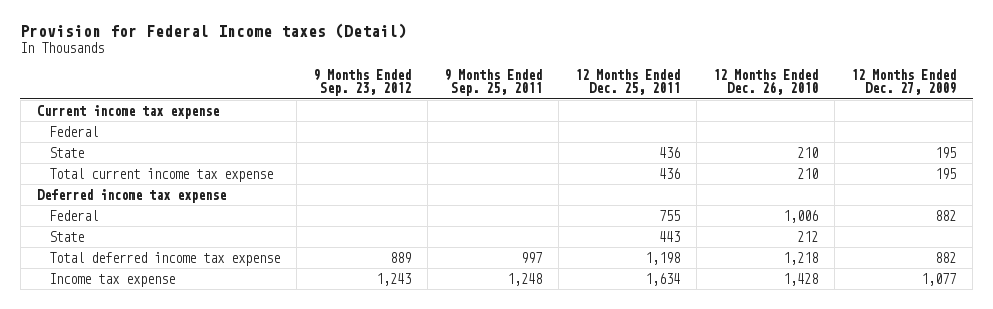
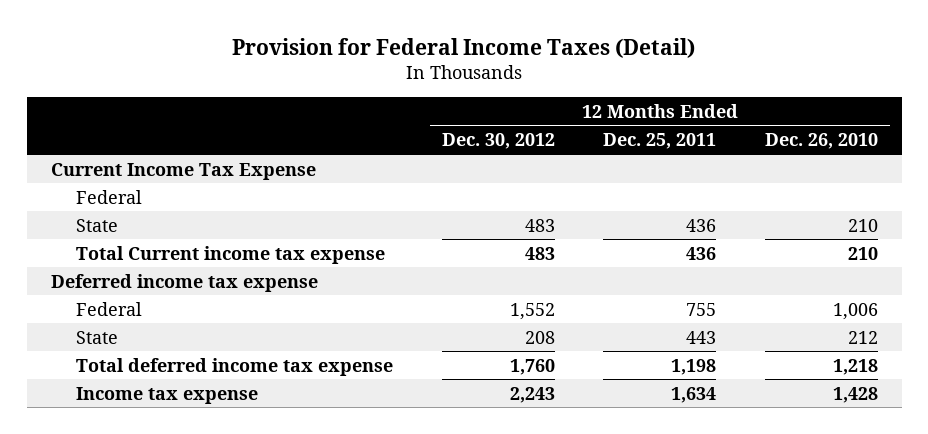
[20,23,408,40] Provision for Federal Income taxes (Detail) -> [232,37,696,58] Provision for Federal Income Taxes (Detail)
[313,68,412,97] 9 Months Ended Sep. 23, 2012 -> none
[444,68,543,97] 9 Months Ended Sep. 25, 2011 -> none
[851,68,957,96] 12 Months Ended Dec. 27, 2009 -> none
none -> [441,133,555,150] Dec. 30, 2012
[36,104,219,119] Current income tax expense -> [50,162,316,180] Current Income Tax Expense
[48,167,273,182] Total current income tax expense -> [76,245,386,264] Total Current income tax expense

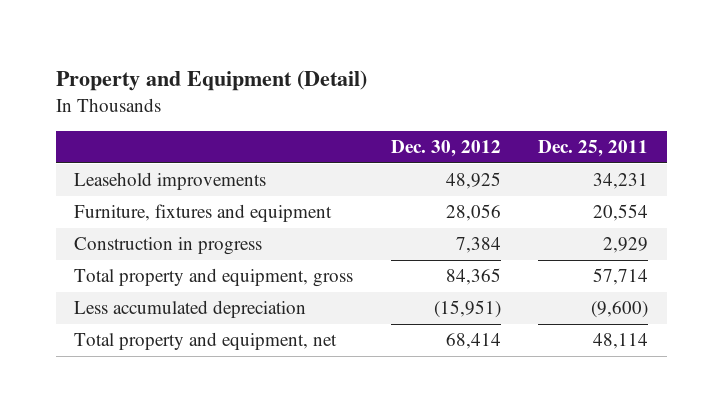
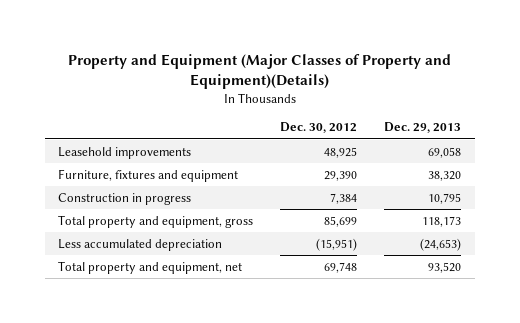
[55,69,367,91] Property and Equipment (Detail) -> [67,53,451,90] Property and Equipment (Major Classes of Property and Equipment)(Details)
[538,140,649,158] Dec. 25, 2011 -> none
none -> [384,122,462,134] Dec. 29, 2013
[445,204,501,222] 28,056 -> [324,170,358,181] 29,390
[445,268,501,286] 84,365 -> [324,215,358,227] 85,699
[445,333,501,350] 68,414 -> [324,261,358,273] 69,748

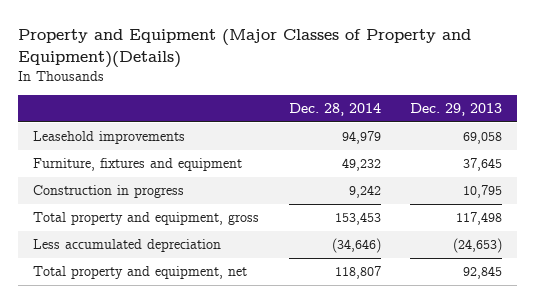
[280,122,358,134] Dec. 30, 2012 -> none
none -> [288,103,381,117] Dec. 28, 2014
[428,170,462,181] 38,320 -> [462,158,502,172] 37,645
[422,215,462,227] 118,173 -> [455,212,502,226] 117,498
[428,261,462,273] 93,520 -> [462,266,502,280] 92,845

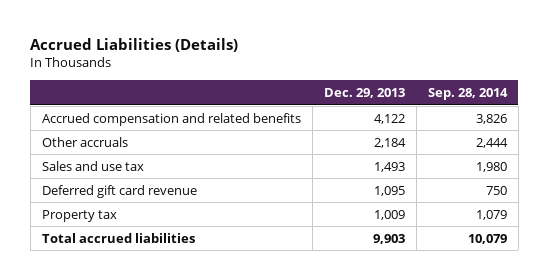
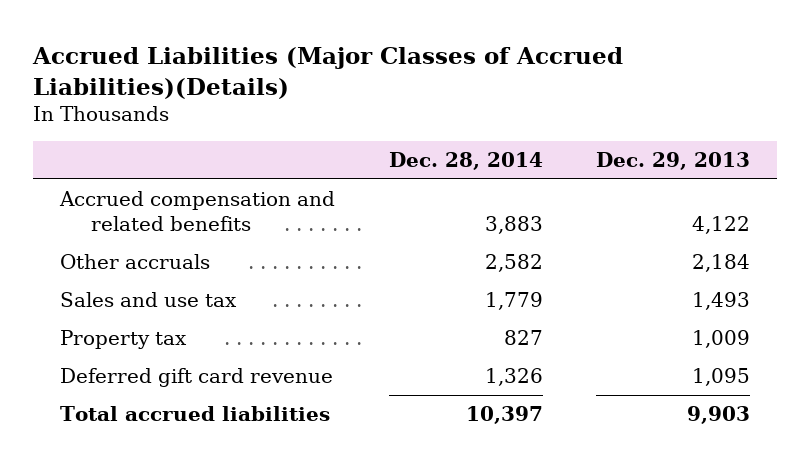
[30,38,239,53] Accrued Liabilities (Details) -> [32,46,624,99] Accrued Liabilities (Major Classes of Accrued Liabilities)(Details)
[427,87,508,100] Sep. 28, 2014 -> none
none -> [388,152,543,171] Dec. 28, 2014
[41,184,197,198] Deferred gift card revenue -> [59,367,333,387] Deferred gift card revenue

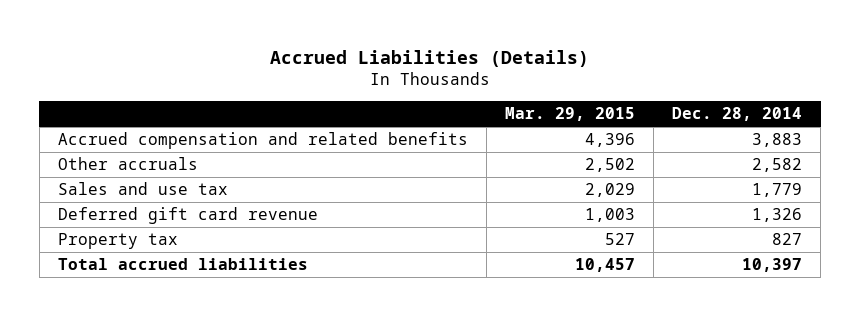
[32,46,624,99] Accrued Liabilities (Major Classes of Accrued Liabilities)(Details) -> [270,49,590,67] Accrued Liabilities (Details)
[596,152,751,171] Dec. 29, 2013 -> none
none -> [505,107,636,122] Mar. 29, 2015
[59,329,187,349] Property tax -> [57,233,178,250] Property tax

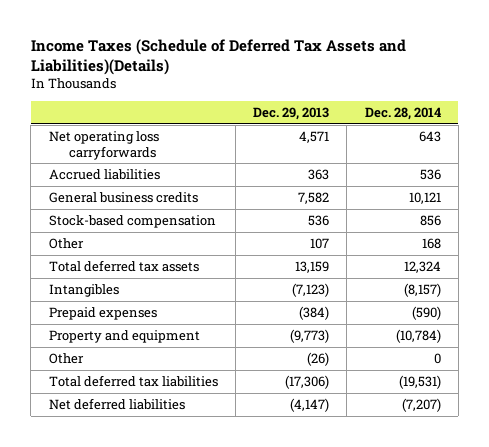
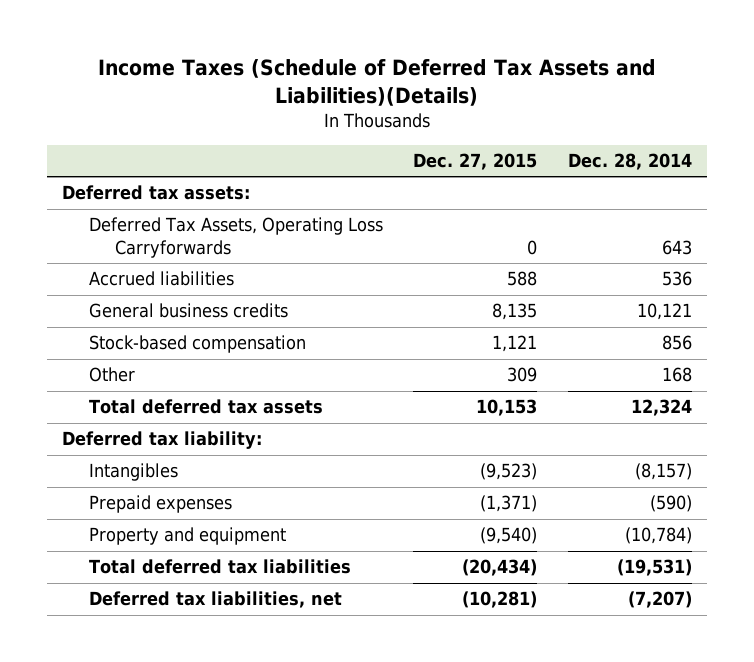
[253,107,330,121] Dec. 29, 2013 -> none
none -> [413,153,538,171] Dec. 27, 2015
none -> [62,185,251,201] Deferred tax assets:
[48,130,159,160] Net operating loss carryforwards -> [88,217,383,258] Deferred Tax Assets, Operating Loss Carryforwards
none -> [62,431,263,450] Deferred tax liability:
[48,352,84,364] Other -> none
[48,397,185,410] Net deferred liabilities -> [88,591,342,609] Deferred tax liabilities, net

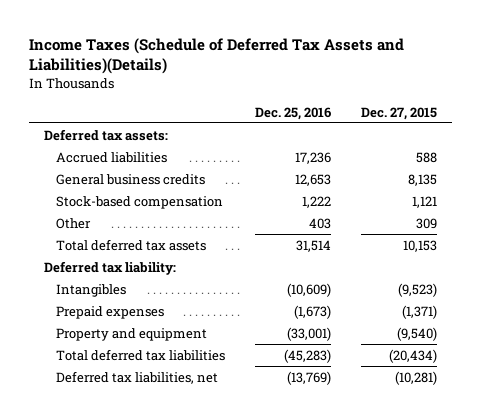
[567,153,692,171] Dec. 28, 2014 -> none
none -> [254,106,331,120] Dec. 25, 2016
[88,217,383,258] Deferred Tax Assets, Operating Loss Carryforwards -> none

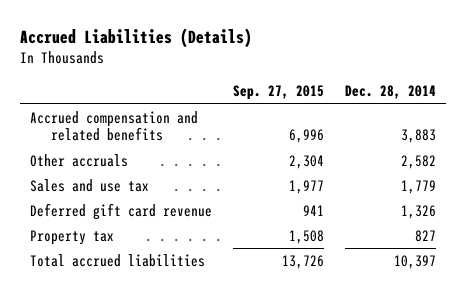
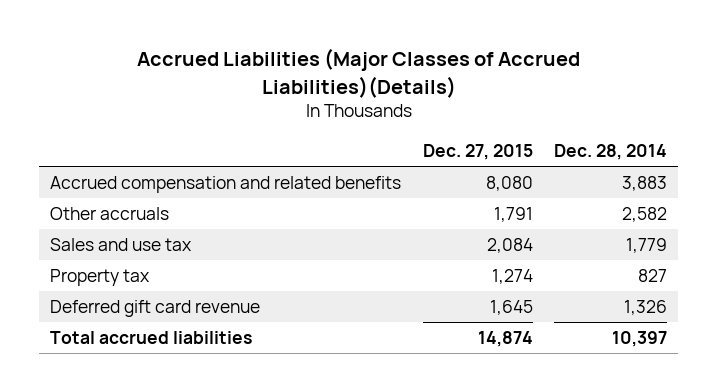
[19,28,252,49] Accrued Liabilities (Details) -> [136,48,580,98] Accrued Liabilities (Major Classes of Accrued Liabilities)(Details)
[232,85,324,101] Sep. 27, 2015 -> none
none -> [422,144,533,161] Dec. 27, 2015
[30,202,213,220] Deferred gift card revenue -> [49,300,260,318] Deferred gift card revenue

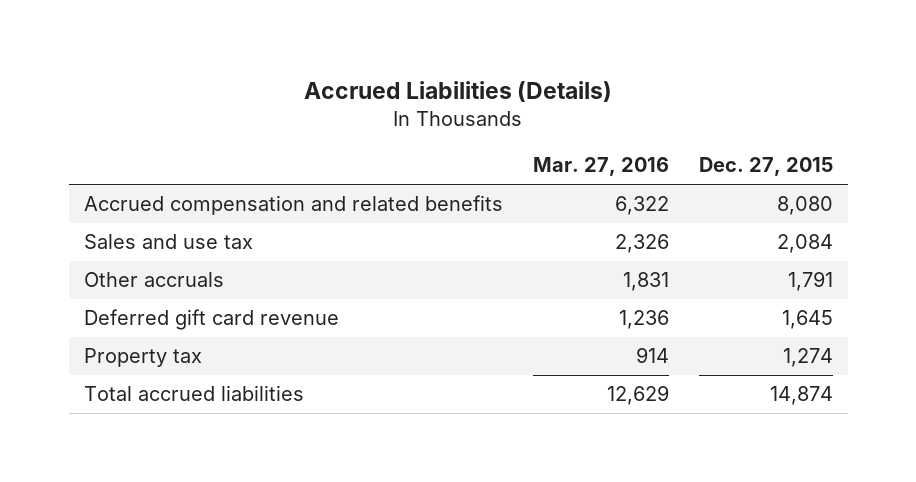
[136,48,580,98] Accrued Liabilities (Major Classes of Accrued Liabilities)(Details) -> [304,81,613,103] Accrued Liabilities (Details)
[554,144,668,161] Dec. 28, 2014 -> none
none -> [532,157,669,177] Mar. 27, 2016
[49,207,169,221] Other accruals -> [83,272,224,288] Other accruals
[49,269,150,287] Property tax -> [83,348,202,368] Property tax

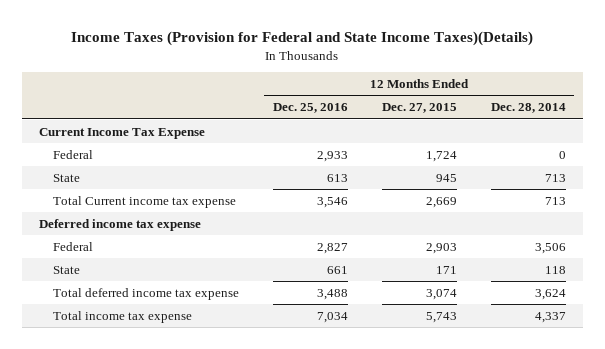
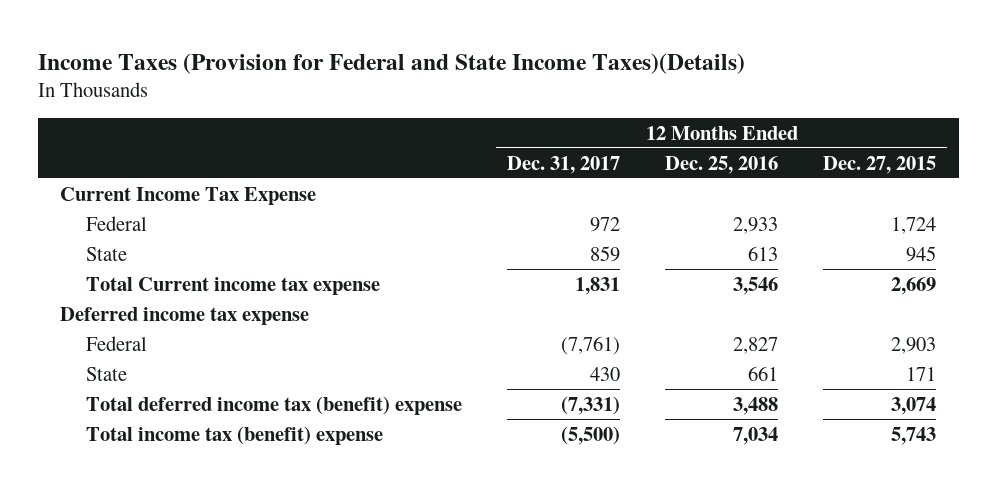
[490,103,566,114] Dec. 28, 2014 -> none
none -> [507,155,621,174] Dec. 31, 2017
[52,287,239,300] Total deferred income tax expense -> [86,395,463,415] Total deferred income tax (benefit) expense
[52,310,192,323] Total income tax expense -> [86,425,384,445] Total income tax (benefit) expense

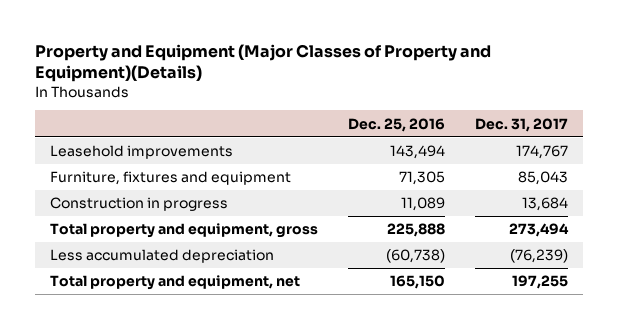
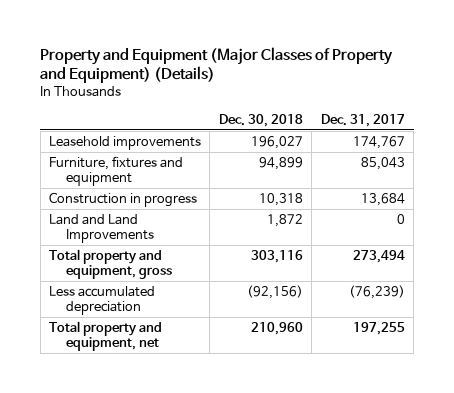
[35,43,492,82] Property and Equipment (Major Classes of Property and Equipment)(Details) -> [40,46,394,84] Property and Equipment (Major Classes of Property and Equipment) (Details)
[348,117,446,132] Dec. 25, 2016 -> none
none -> [218,114,303,128] Dec. 30, 2018
none -> [49,213,154,244] Land and Land Improvements

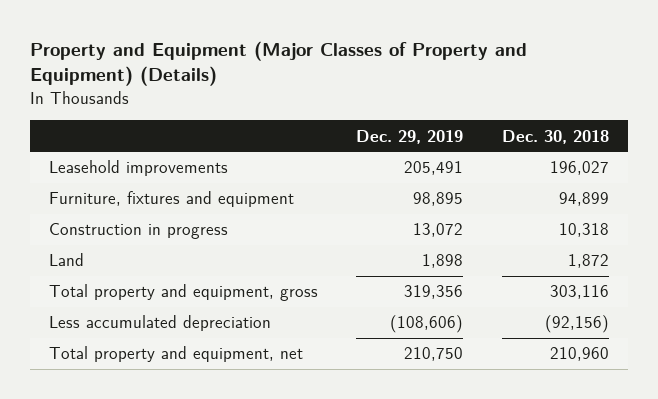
[320,114,405,128] Dec. 31, 2017 -> none
none -> [356,129,464,144] Dec. 29, 2019
[49,213,154,244] Land and Land Improvements -> [49,253,85,267] Land

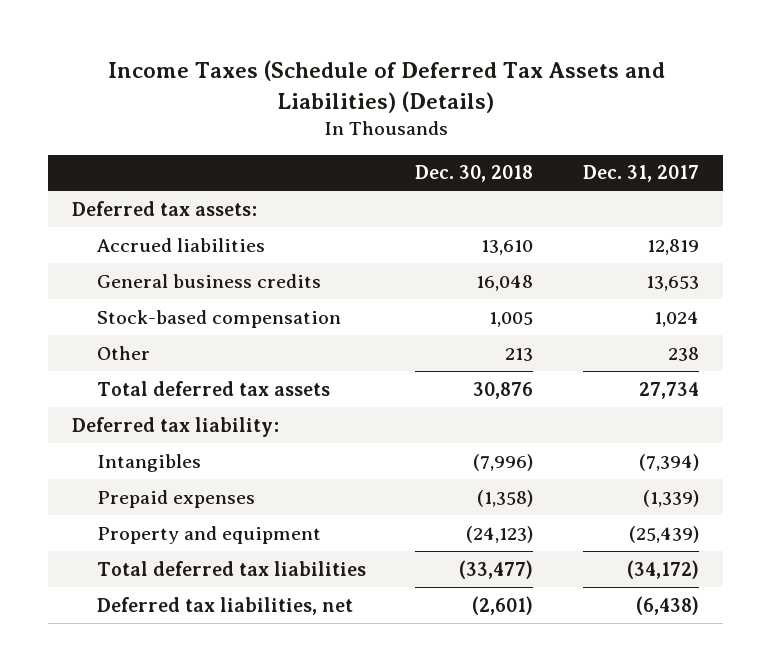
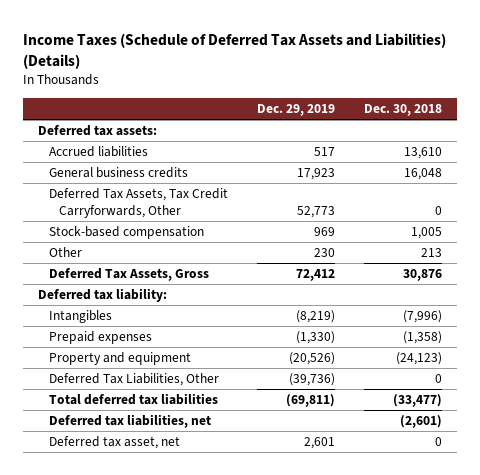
[582,165,699,183] Dec. 31, 2017 -> none
none -> [256,104,335,117] Dec. 29, 2019
none -> [48,188,228,218] Deferred Tax Assets, Tax Credit Carryforwards, Other
[96,380,330,396] Total deferred tax assets -> [48,268,209,282] Deferred Tax Assets, Gross
none -> [48,373,219,387] Deferred Tax Liabilities, Other
none -> [48,436,180,450] Deferred tax asset, net

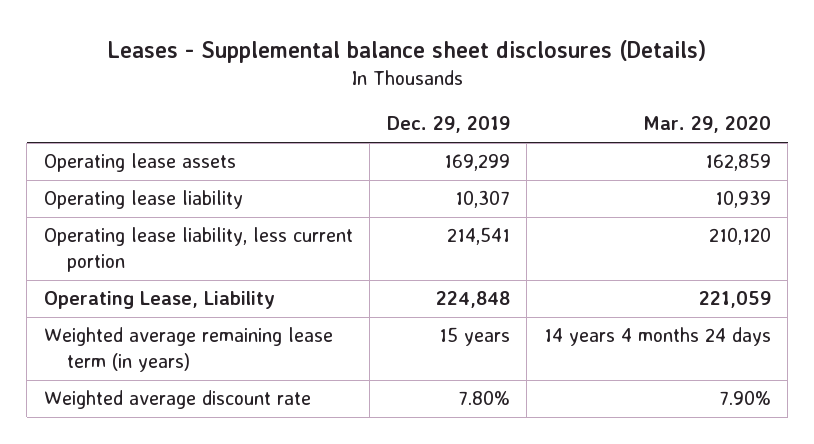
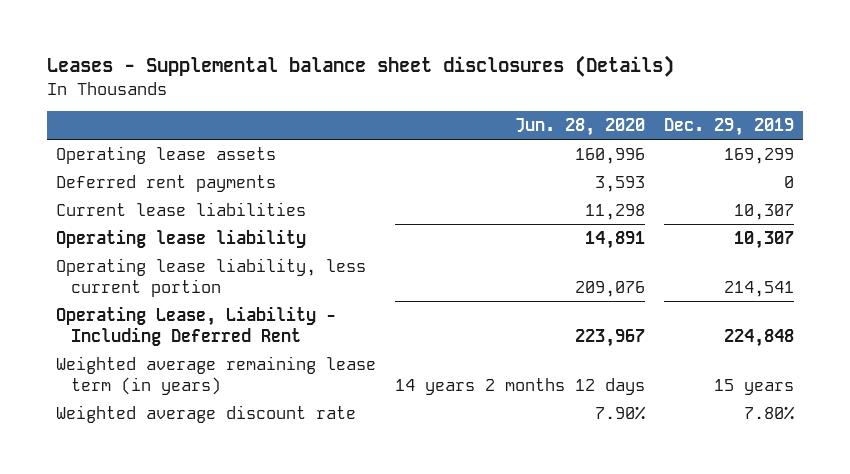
[642,116,771,134] Mar. 29, 2020 -> none
none -> [514,118,645,137] Jun. 28, 2020
none -> [55,174,276,192] Deferred rent payments
none -> [55,201,306,216] Current lease liabilities
[43,291,275,310] Operating Lease, Liability -> [55,305,336,346] Operating Lease, Liability - Including Deferred Rent

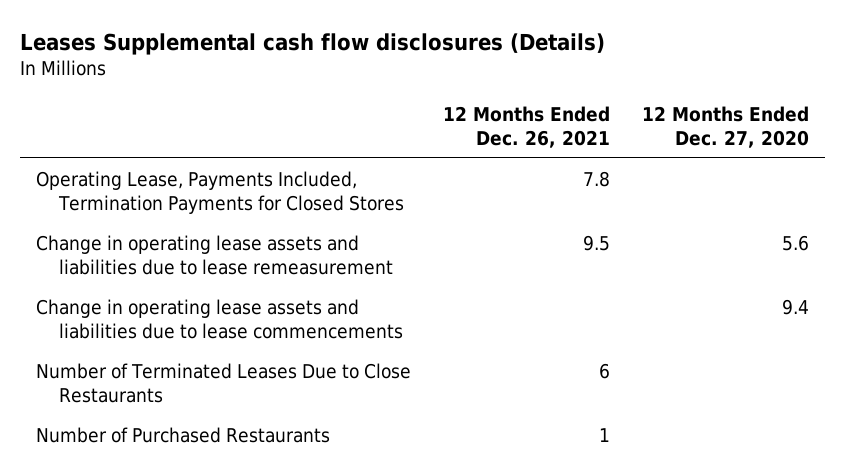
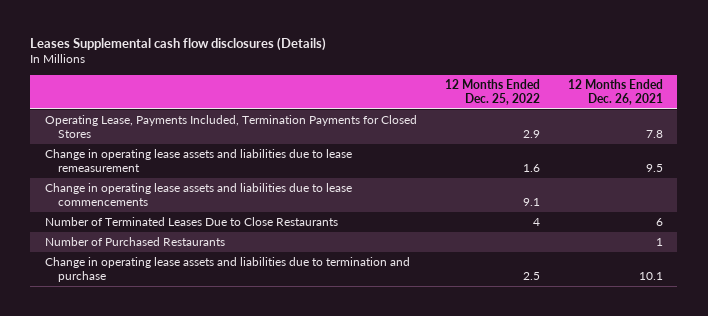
[642,105,810,149] 12 Months Ended Dec. 27, 2020 -> none
none -> [444,79,540,105] 12 Months Ended Dec. 25, 2022
none -> [44,257,410,282] Change in operating lease assets and liabilities due to termination and purchase

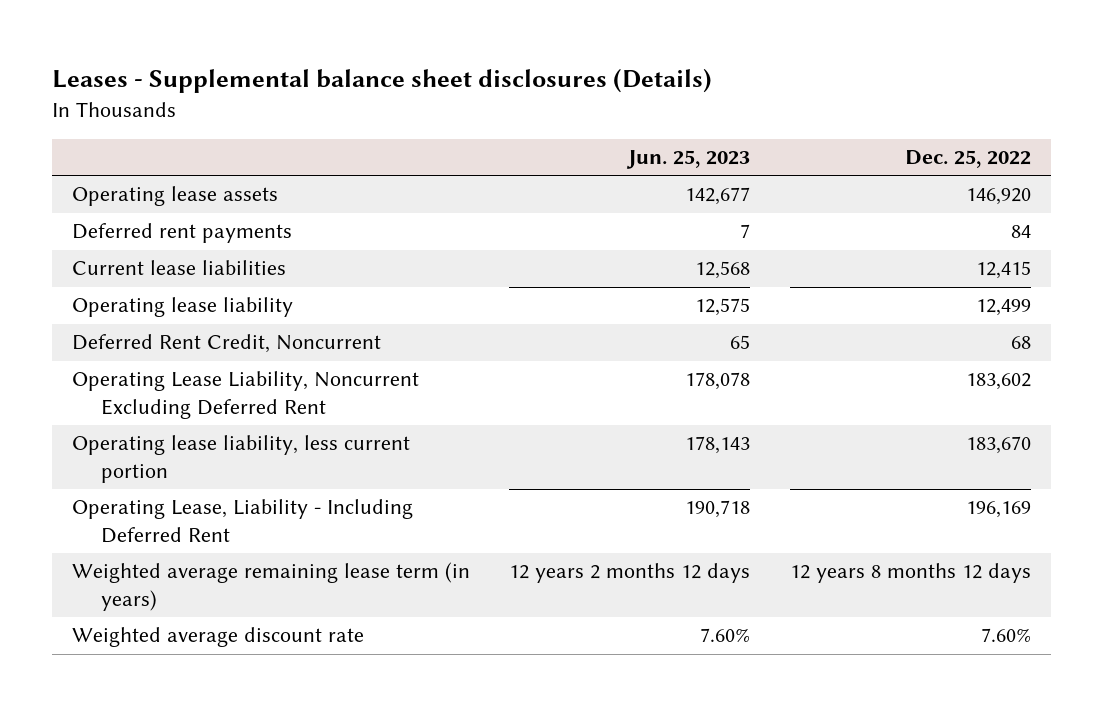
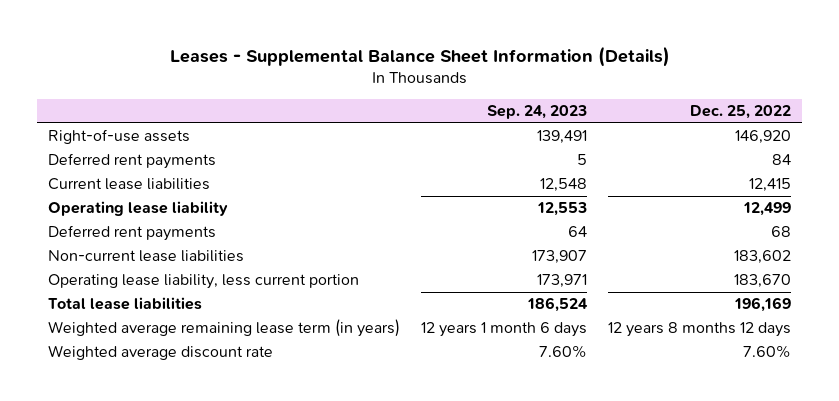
[52,67,713,93] Leases - Supplemental balance sheet disclosures (Details) -> [169,45,670,67] Leases - Supplemental Balance Sheet Information (Details)
[626,150,751,170] Jun. 25, 2023 -> none
none -> [487,105,588,120] Sep. 24, 2023
[71,186,278,207] Operating lease assets -> [47,129,190,145] Right-of-use assets
[71,334,381,354] Deferred Rent Credit, Noncurrent -> [47,225,216,242] Deferred rent payments
[71,371,419,419] Operating Lease Liability, Noncurrent Excluding Deferred Rent -> [47,250,244,263] Non-current lease liabilities
[71,499,413,543] Operating Lease, Liability - Including Deferred Rent -> [47,297,202,311] Total lease liabilities

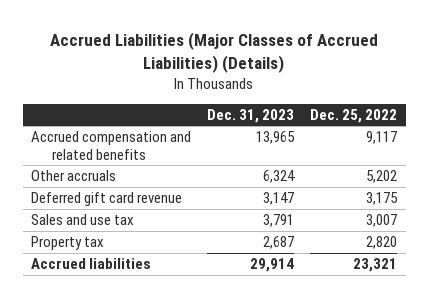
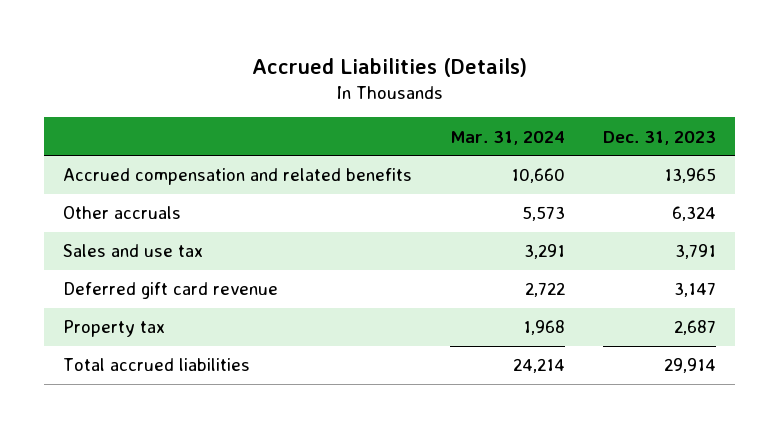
[50,31,379,73] Accrued Liabilities (Major Classes of Accrued Liabilities) (Details) -> [251,57,527,77] Accrued Liabilities (Details)
[310,108,398,123] Dec. 25, 2022 -> none
none -> [450,130,566,145] Mar. 31, 2024
[30,192,182,207] Deferred gift card revenue -> [63,282,279,300] Deferred gift card revenue
[30,258,151,270] Accrued liabilities -> [63,358,251,372] Total accrued liabilities

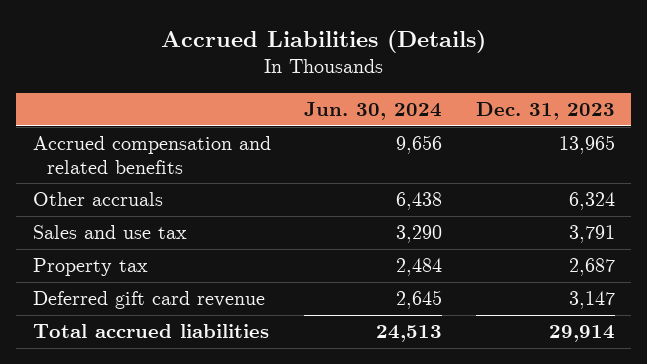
[450,130,566,145] Mar. 31, 2024 -> none
none -> [304,102,443,121] Jun. 30, 2024
[63,282,279,300] Deferred gift card revenue -> [32,291,265,310] Deferred gift card revenue

